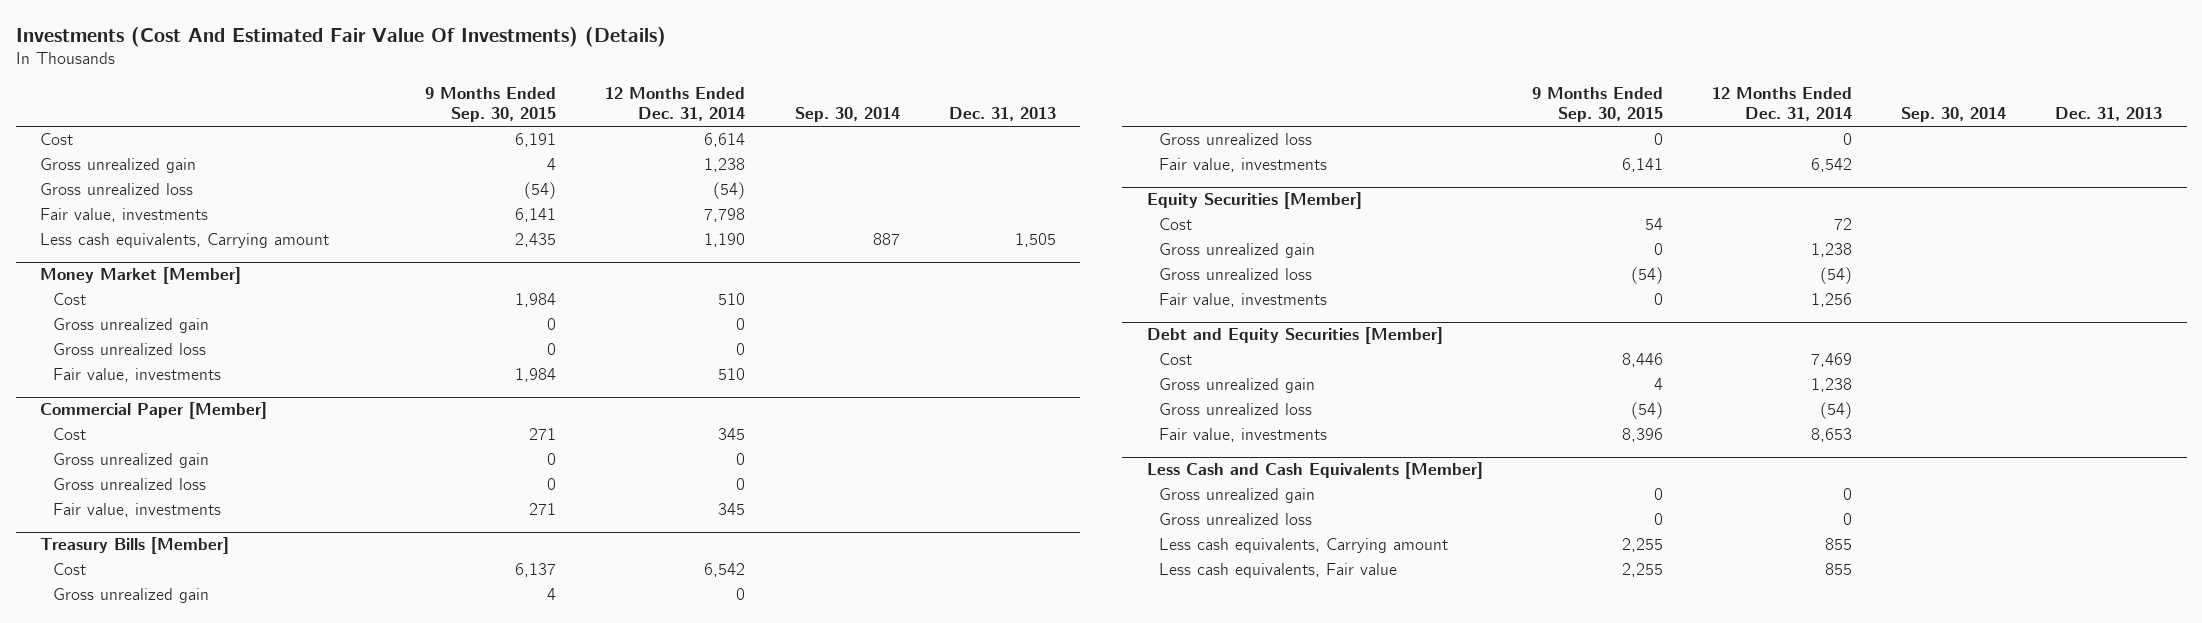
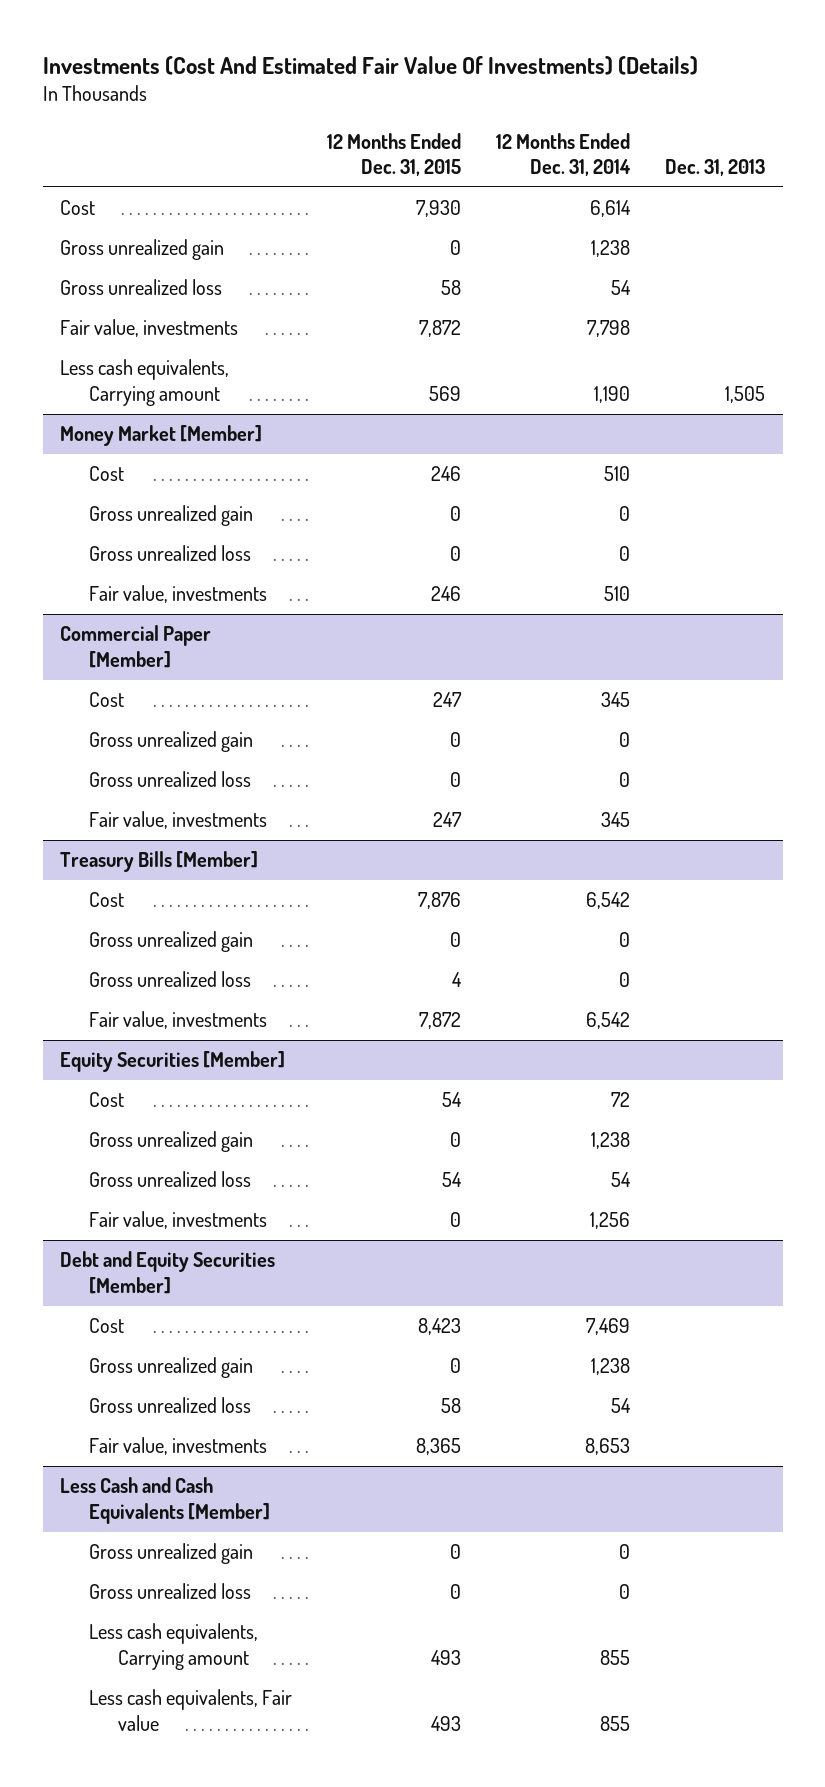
[425,87,557,123] 9 Months Ended Sep. 30, 2015 -> none
[794,107,900,123] Sep. 30, 2014 -> none
none -> [327,132,462,177] 12 Months Ended Dec. 31, 2015
[713,182,746,200] (54) -> [611,280,632,296] 54
[1819,267,1852,285] (54) -> [611,1172,632,1188] 54
[1819,402,1852,420] (54) -> [611,1398,632,1414] 54

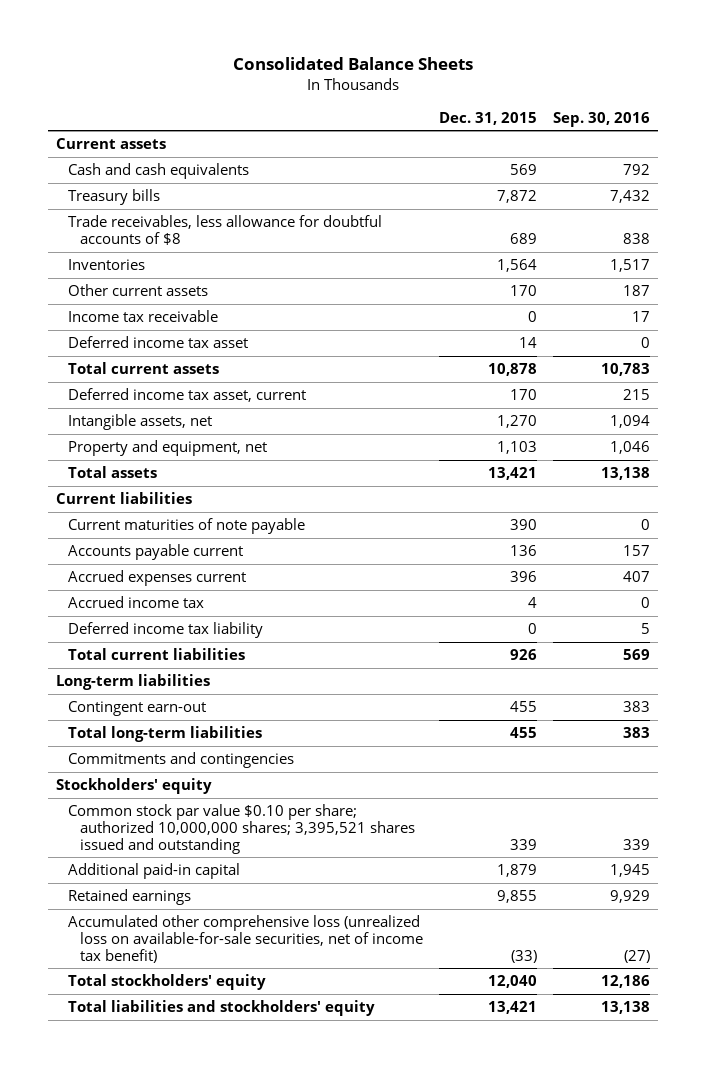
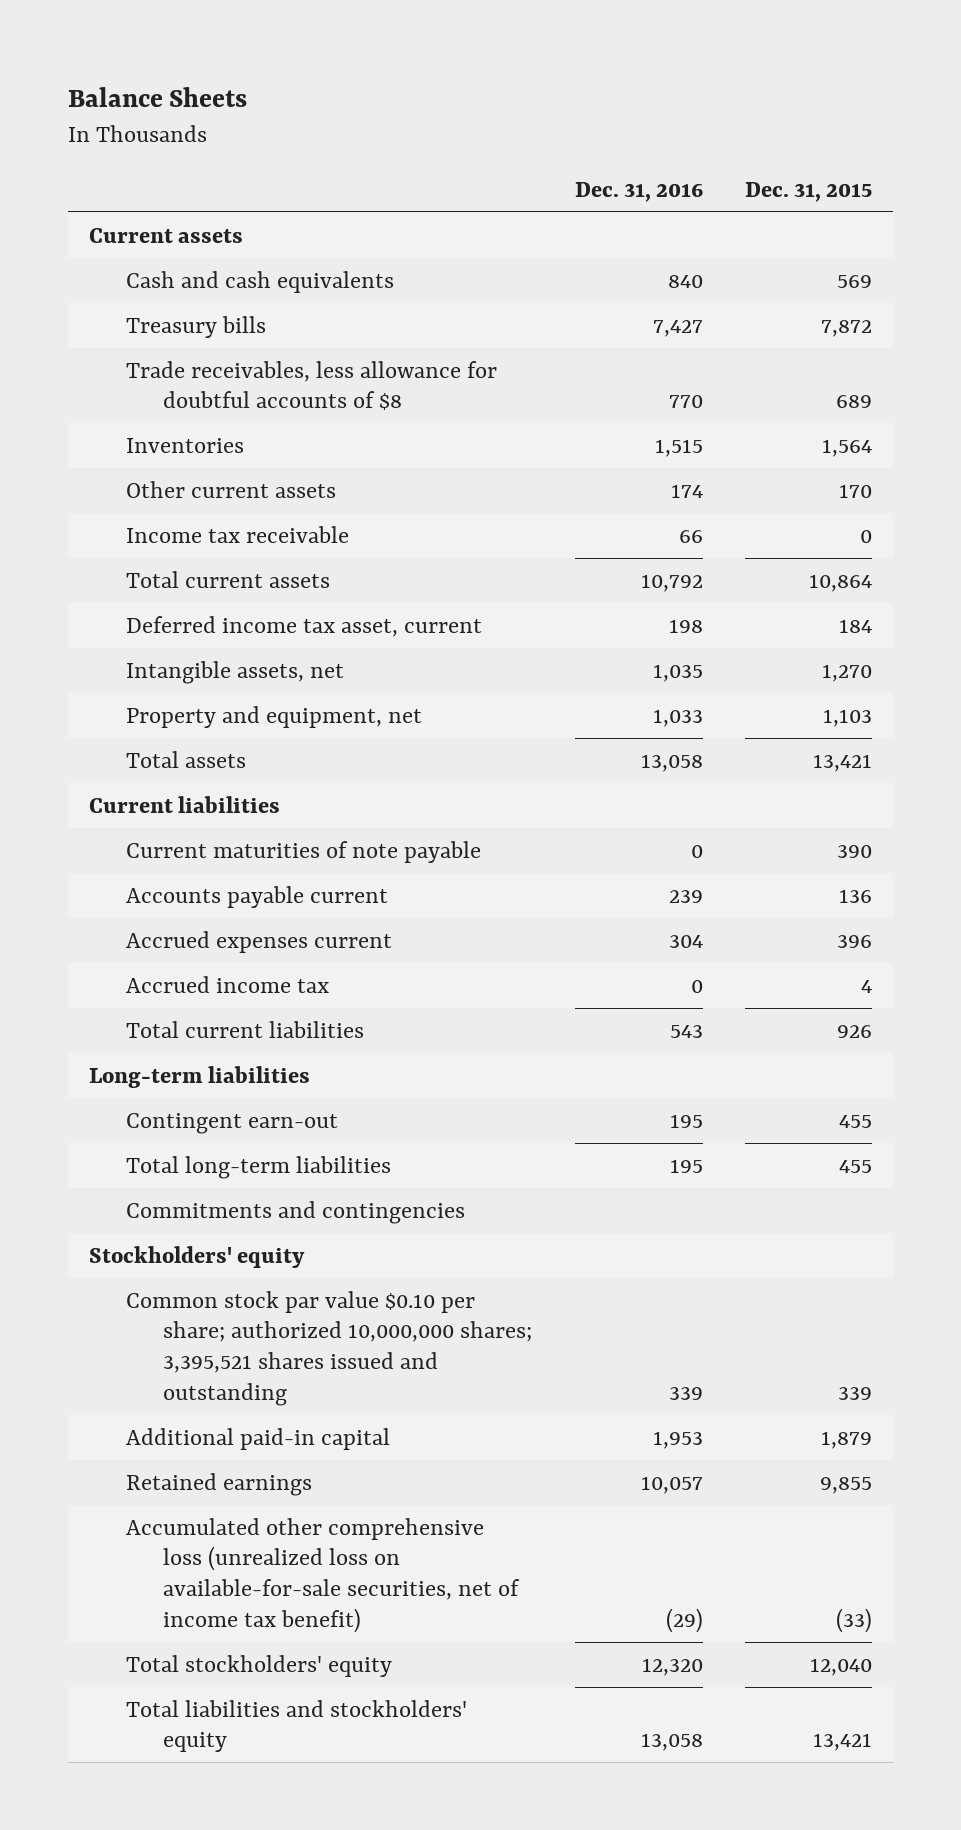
[233,57,474,71] Consolidated Balance Sheets -> [67,87,247,108] Balance Sheets
[553,111,651,127] Sep. 30, 2016 -> none
none -> [574,181,703,202] Dec. 31, 2016
[68,336,249,349] Deferred income tax asset -> none
[488,363,538,377] 10,878 -> [809,573,873,592] 10,864
[510,389,538,401] 170 -> [839,618,873,633] 184
[68,622,264,639] Deferred income tax liability -> none

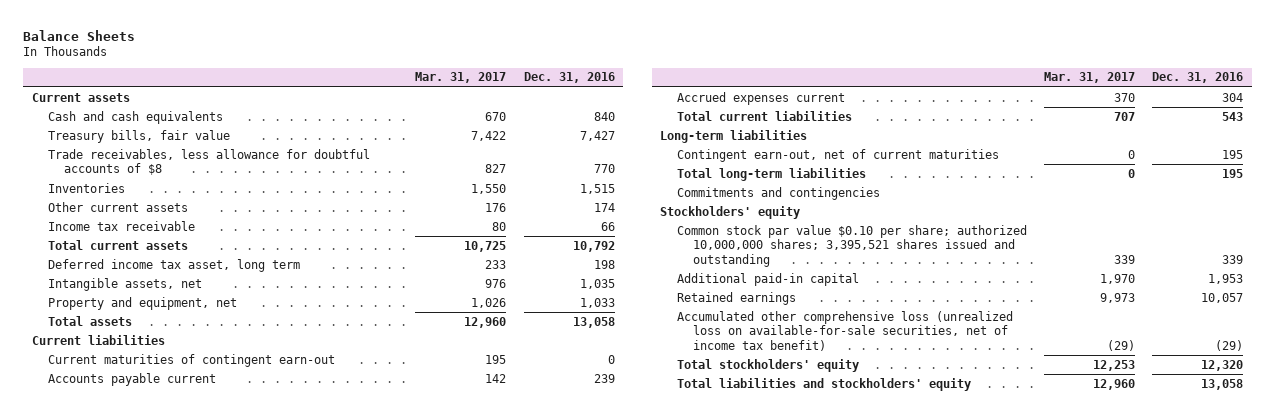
[745,181,873,202] Dec. 31, 2015 -> none
none -> [415,72,507,84] Mar. 31, 2017
[126,315,267,338] Treasury bills -> [47,129,230,143] Treasury bills, fair value
[126,615,483,637] Deferred income tax asset, current -> [47,258,300,272] Deferred income tax asset, long term
[126,840,482,863] Current maturities of note payable -> none
none -> [47,353,335,367] Current maturities of contingent earn-out
[126,975,330,993] Accrued income tax -> none
[126,1112,339,1134] Contingent earn-out -> [676,148,999,162] Contingent earn-out, net of current maturities

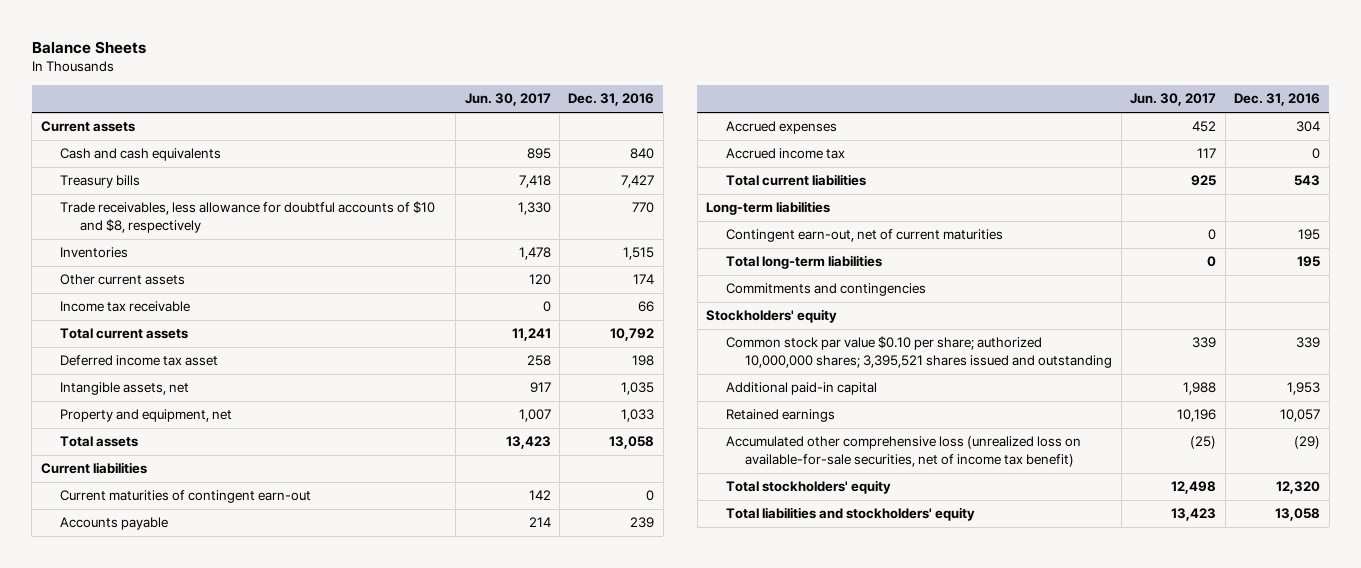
[415,72,507,84] Mar. 31, 2017 -> none
none -> [464,93,551,107] Jun. 30, 2017
[47,129,230,143] Treasury bills, fair value -> [60,175,141,189] Treasury bills
[47,148,370,176] Trade receivables, less allowance for doubtful accounts of $8 -> [60,201,436,234] Trade receivables, less allowance for doubtful accounts of $10 and $8, respectively
[47,258,300,272] Deferred income tax asset, long term -> [60,355,219,367] Deferred income tax asset
[47,372,216,386] Accounts payable current -> [60,517,169,531] Accounts payable
[676,91,845,105] Accrued expenses current -> [725,121,837,135] Accrued expenses
none -> [725,148,845,160] Accrued income tax

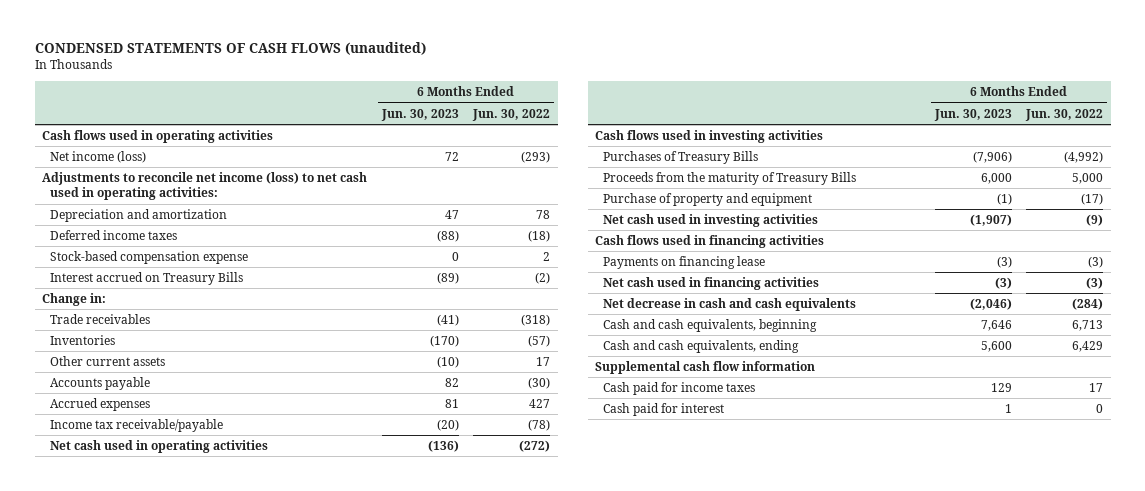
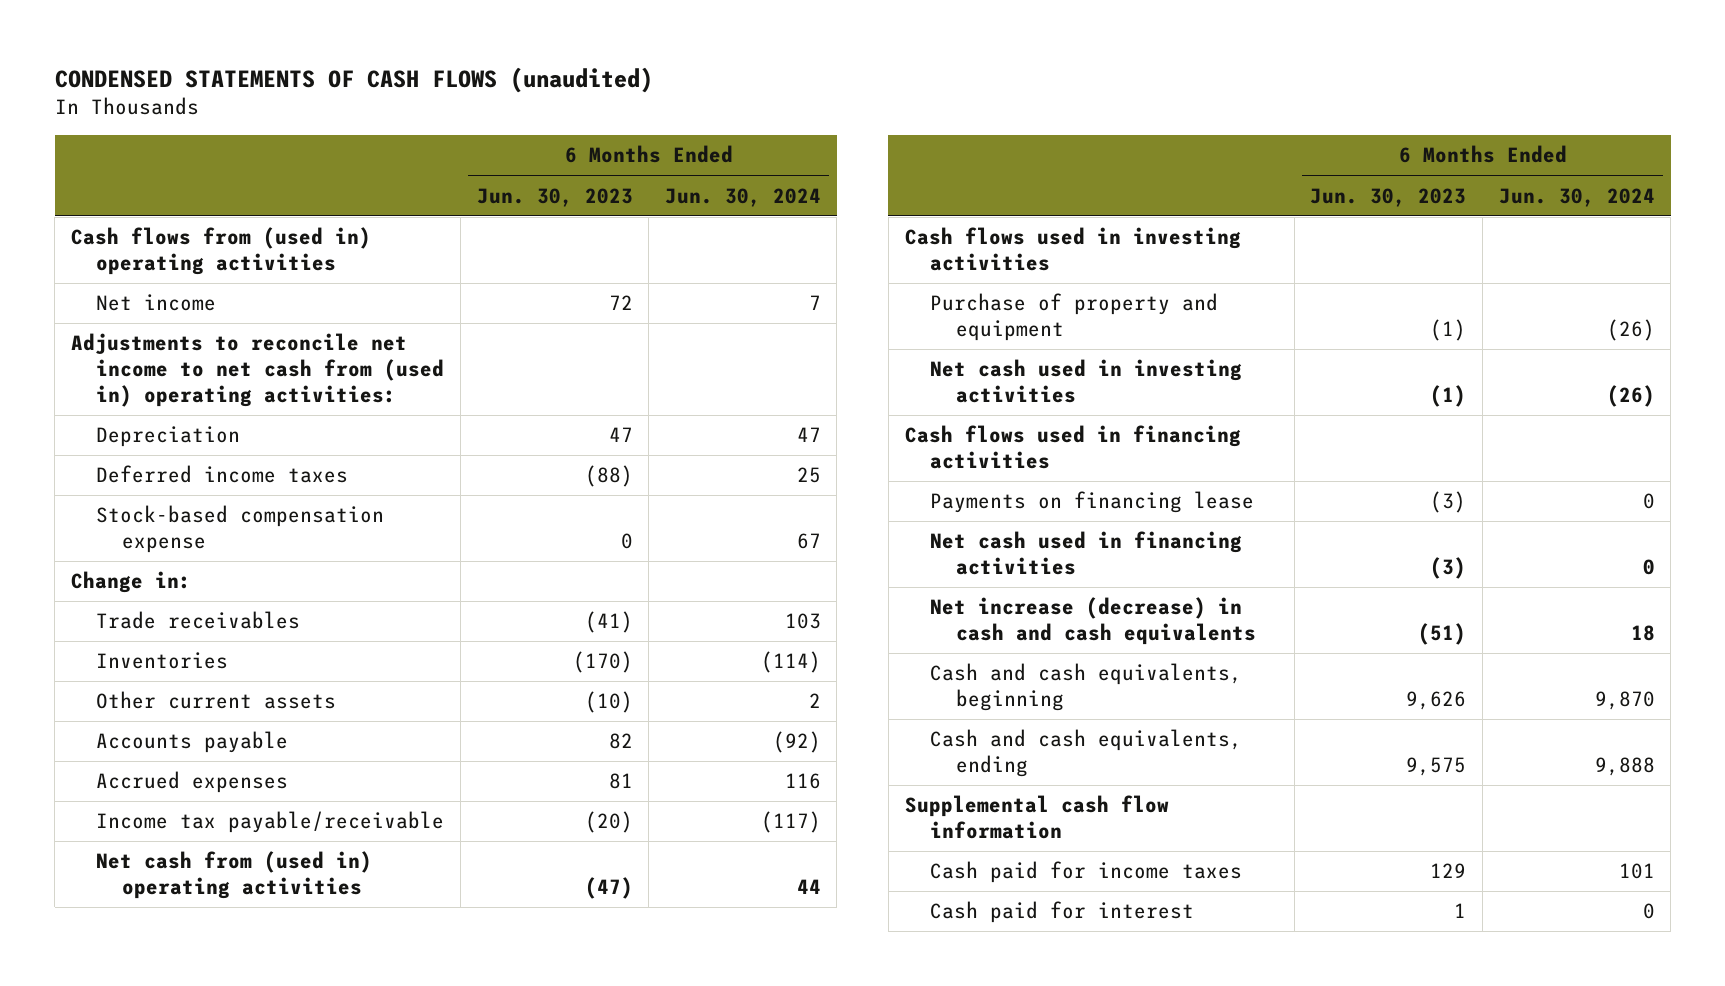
[472,108,551,121] Jun. 30, 2022 -> none
none -> [664,187,821,207] Jun. 30, 2024
[41,130,273,144] Cash flows used in operating activities -> [70,227,371,276] Cash flows from (used in) operating activities
[50,151,147,164] Net income (loss) -> [96,294,217,312] Net income
[41,172,367,201] Adjustments to reconcile net income (loss) to net cash used in operating activities: -> [70,333,445,407] Adjustments to reconcile net income to net cash from (used in) operating activities:
[50,209,228,223] Depreciation and amortization -> [96,426,241,448] Depreciation
[50,272,244,286] Interest accrued on Treasury Bills -> none
[50,419,224,433] Income tax receivable/payable -> [96,811,445,834] Income tax payable/receivable
[50,440,269,454] Net cash used in operating activities -> [96,851,373,900] Net cash from (used in) operating activities
[427,440,459,453] (136) -> [584,877,633,900] (47)
[603,151,759,165] Purchases of Treasury Bills -> none
[603,172,857,186] Proceeds from the maturity of Treasury Bills -> none
[969,214,1012,227] (1,907) -> [1430,385,1467,408] (1)
[603,298,857,312] Net decrease in cash and cash equivalents -> [930,597,1256,646] Net increase (decrease) in cash and cash equivalents
[969,298,1012,311] (2,046) -> [1418,623,1467,646] (51)
[980,320,1012,332] 7,646 -> [1406,691,1467,711] 9,626
[980,341,1012,353] 5,600 -> [1406,757,1467,777] 9,575

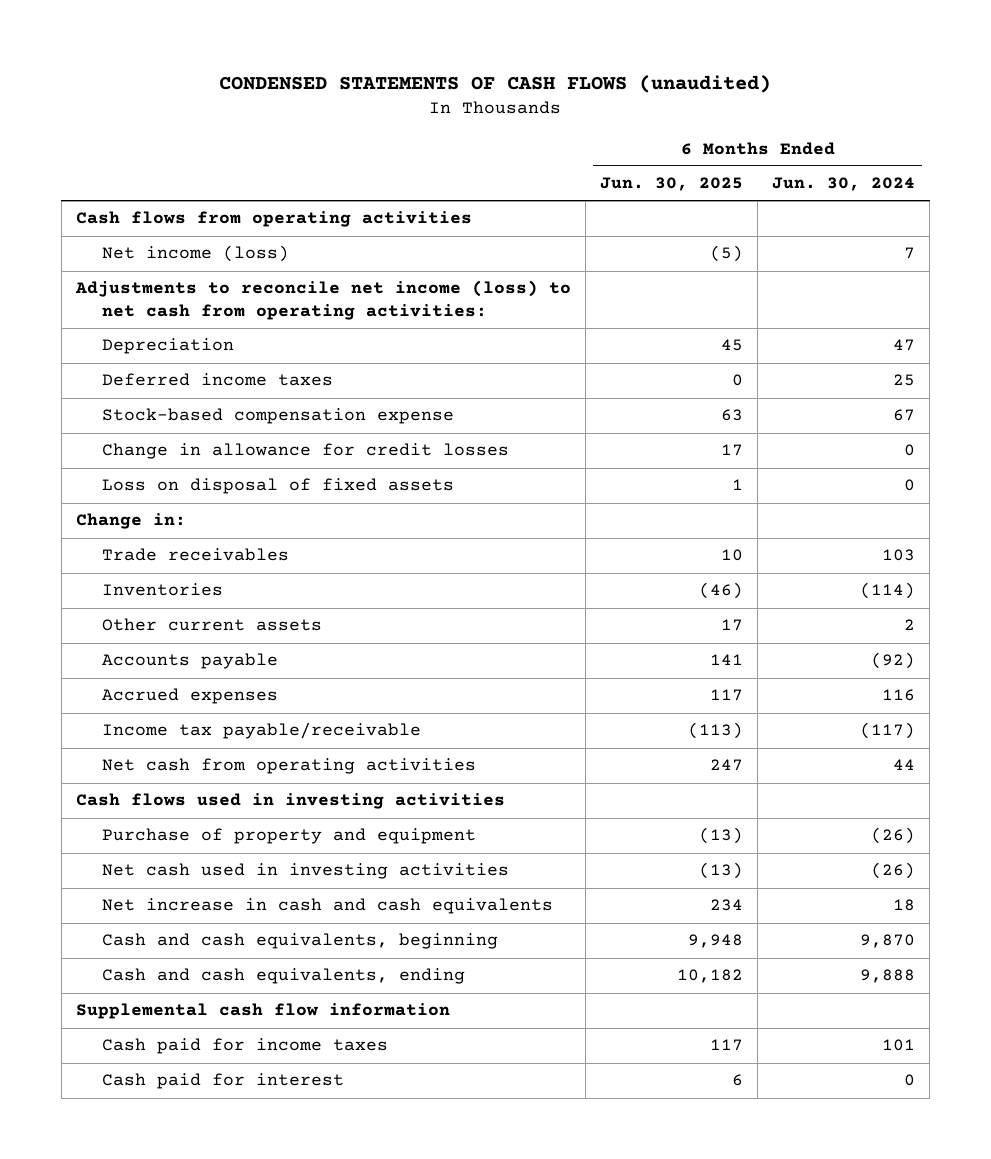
[476,187,633,207] Jun. 30, 2023 -> none
none -> [599,177,743,192] Jun. 30, 2025
[70,227,371,276] Cash flows from (used in) operating activities -> [75,211,472,228] Cash flows from operating activities
[96,294,217,312] Net income -> [101,245,289,263] Net income (loss)
[70,333,445,407] Adjustments to reconcile net income to net cash from (used in) operating activities: -> [74,280,571,320] Adjustments to reconcile net income (loss) to net cash from operating activities:
none -> [101,443,509,460] Change in allowance for credit losses
none -> [101,478,454,495] Loss on disposal of fixed assets
[96,851,373,900] Net cash from (used in) operating activities -> [101,758,476,775] Net cash from operating activities
[904,425,1241,470] Cash flows used in financing activities -> none
[930,491,1255,514] Payments on financing lease -> none
[930,531,1243,576] Net cash used in financing activities -> none
[930,597,1256,646] Net increase (decrease) in cash and cash equivalents -> [101,898,553,915] Net increase in cash and cash equivalents

